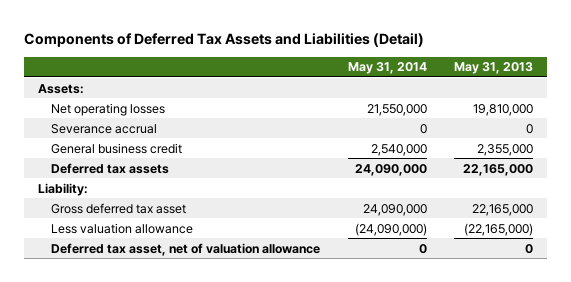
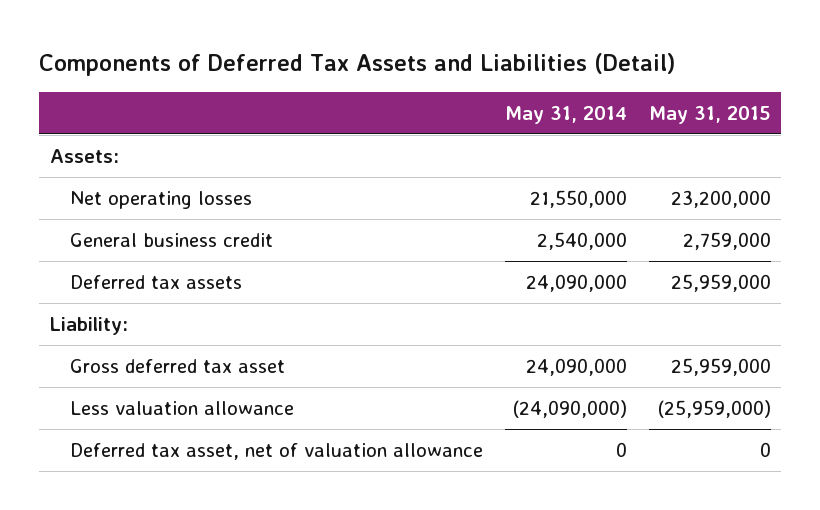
[454,62,534,75] May 31, 2013 -> none
none -> [648,105,771,124] May 31, 2015
[51,123,158,134] Severance accrual -> none

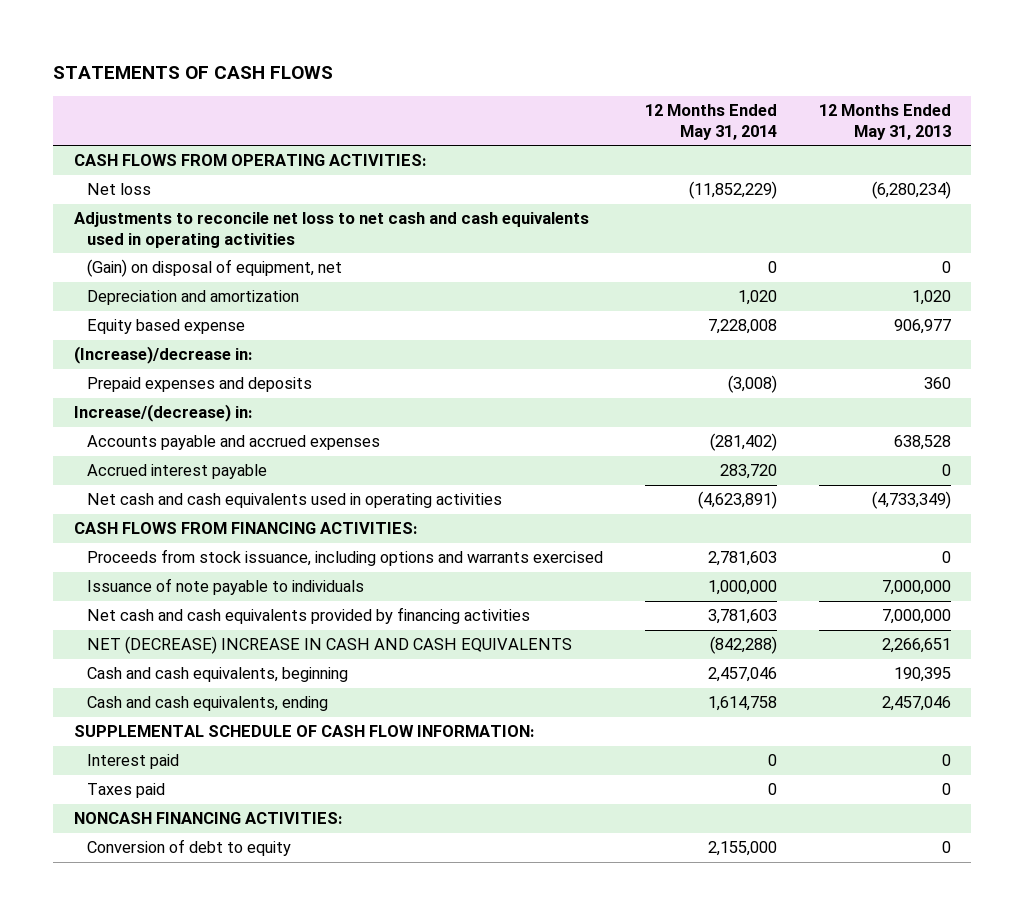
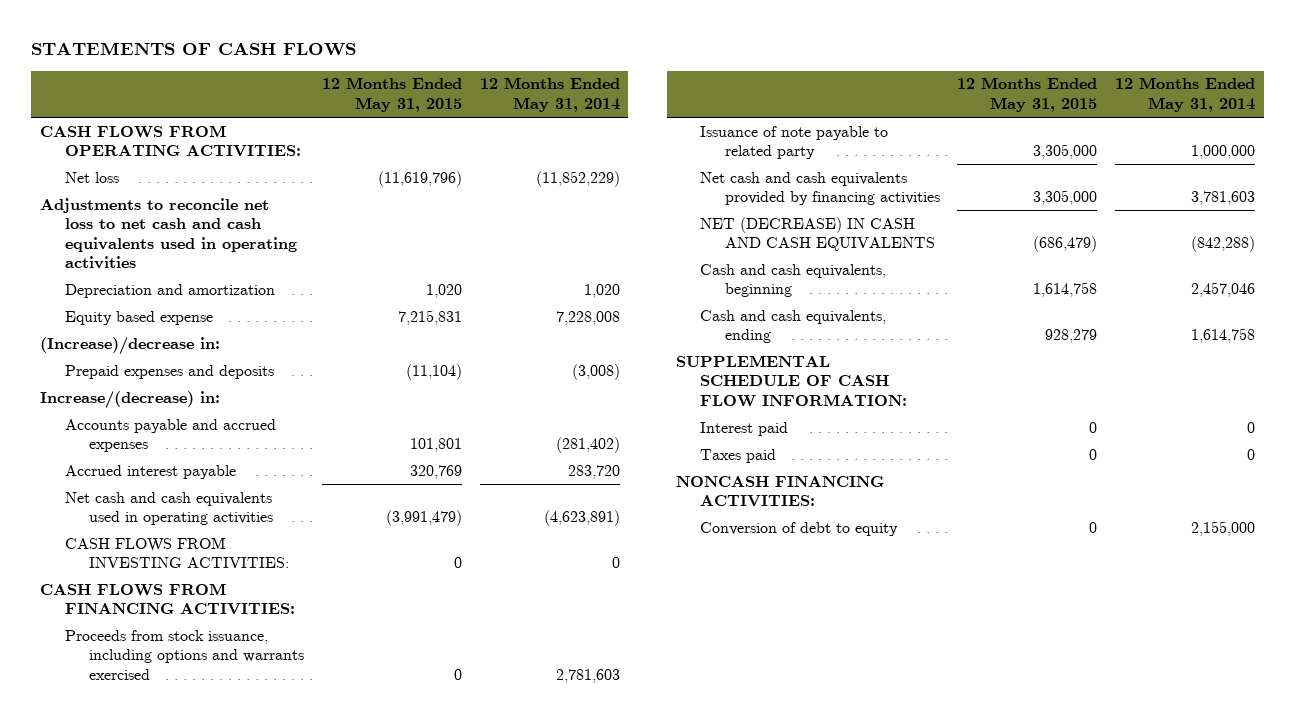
[818,104,951,140] 12 Months Ended May 31, 2013 -> none
none -> [321,77,462,112] 12 Months Ended May 31, 2015
[87,259,343,278] (Gain) on disposal of equipment, net -> none
none -> [64,536,290,569] CASH FLOWS FROM INVESTING ACTIVITIES:
[87,578,365,596] Issuance of note payable to individuals -> [700,125,889,160] Issuance of note payable to related party
[87,636,573,655] NET (DECREASE) INCREASE IN CASH AND CASH EQUIVALENTS -> [700,216,935,252] NET (DECREASE) IN CASH AND CASH EQUIVALENTS

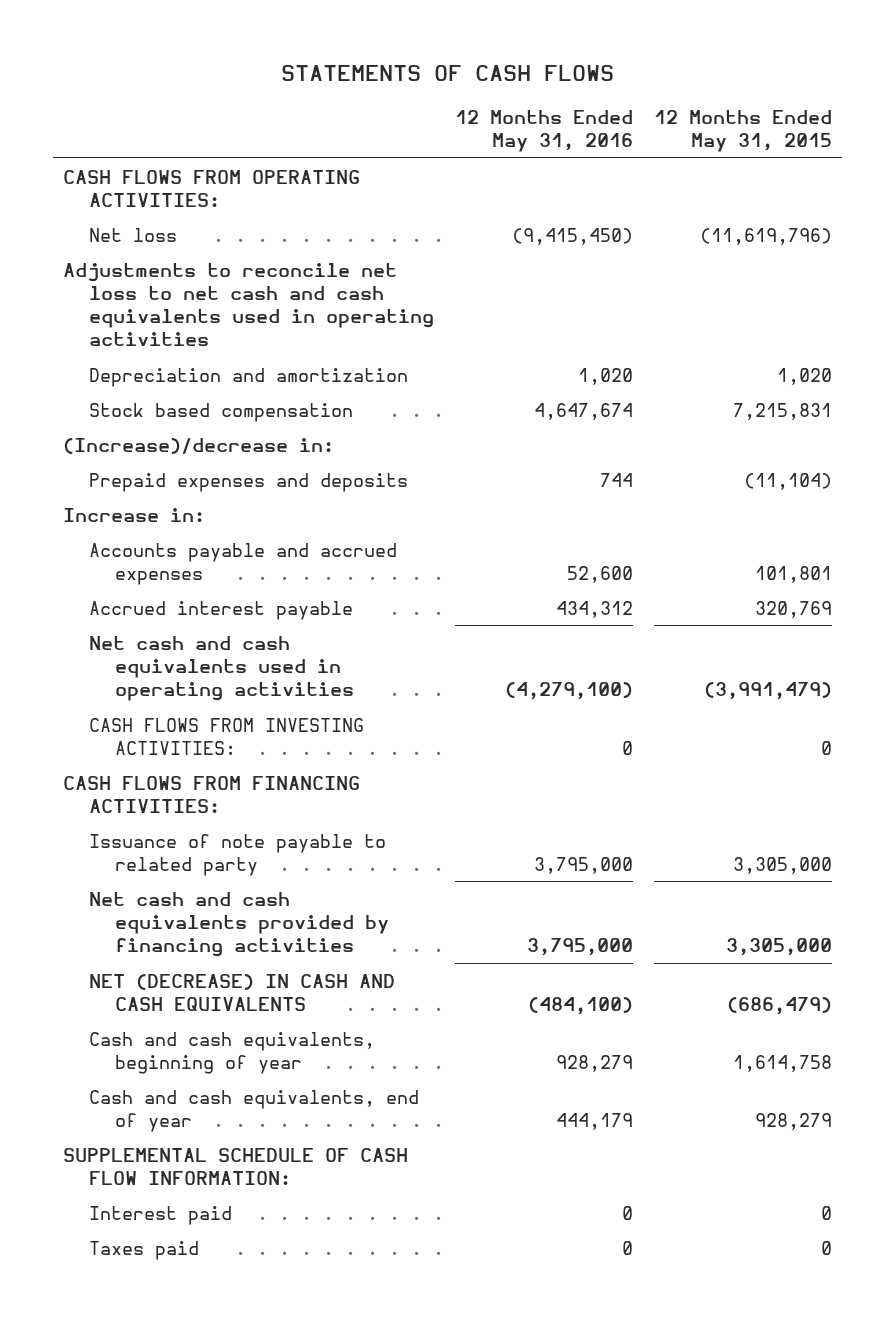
[479,77,620,112] 12 Months Ended May 31, 2014 -> none
none -> [454,109,633,153] 12 Months Ended May 31, 2016
[64,310,213,325] Equity based expense -> [89,402,354,422] Stock based compensation
[40,390,221,409] Increase/(decrease) in: -> [63,507,206,522] Increase in:
[64,629,305,680] Proceeds from stock issuance, including options and warrants exercised -> none
[700,263,887,298] Cash and cash equivalents, beginning -> [89,1031,376,1074] Cash and cash equivalents, beginning of year
[700,309,887,344] Cash and cash equivalents, ending -> [89,1089,420,1132] Cash and cash equivalents, end of year
[675,475,884,508] NONCASH FINANCING ACTIVITIES: -> none
[700,521,899,536] Conversion of debt to equity -> none

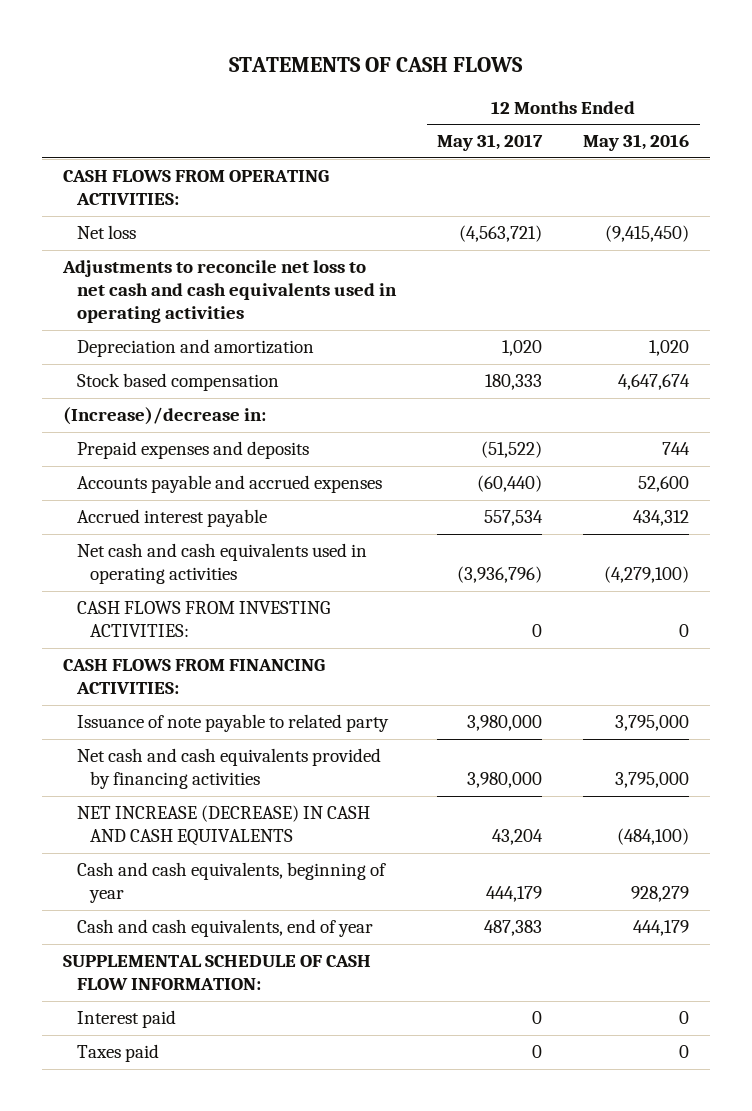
[653,109,832,153] 12 Months Ended May 31, 2015 -> none
none -> [436,134,543,152] May 31, 2017
[63,507,206,522] Increase in: -> none
[89,973,396,1011] NET (DECREASE) IN CASH AND CASH EQUIVALENTS -> [76,805,370,847] NET INCREASE (DECREASE) IN CASH AND CASH EQUIVALENTS

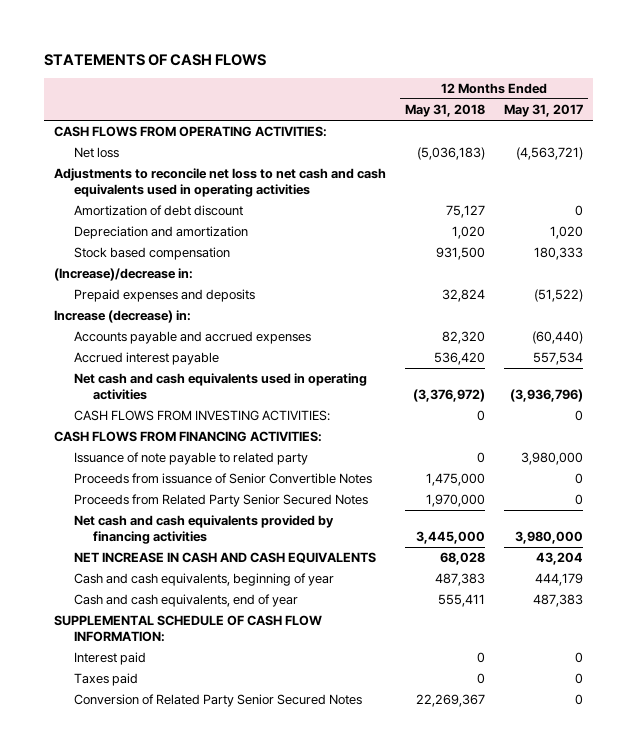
[583,134,690,152] May 31, 2016 -> none
none -> [405,104,486,118] May 31, 2018
none -> [73,205,243,217] Amortization of debt discount
none -> [53,310,191,324] Increase (decrease) in:
none -> [73,473,372,485] Proceeds from issuance of Senior Convertible Notes
none -> [73,494,368,508] Proceeds from Related Party Senior Secured Notes
[76,805,370,847] NET INCREASE (DECREASE) IN CASH AND CASH EQUIVALENTS -> [73,552,376,564] NET INCREASE IN CASH AND CASH EQUIVALENTS
none -> [73,694,362,708] Conversion of Related Party Senior Secured Notes

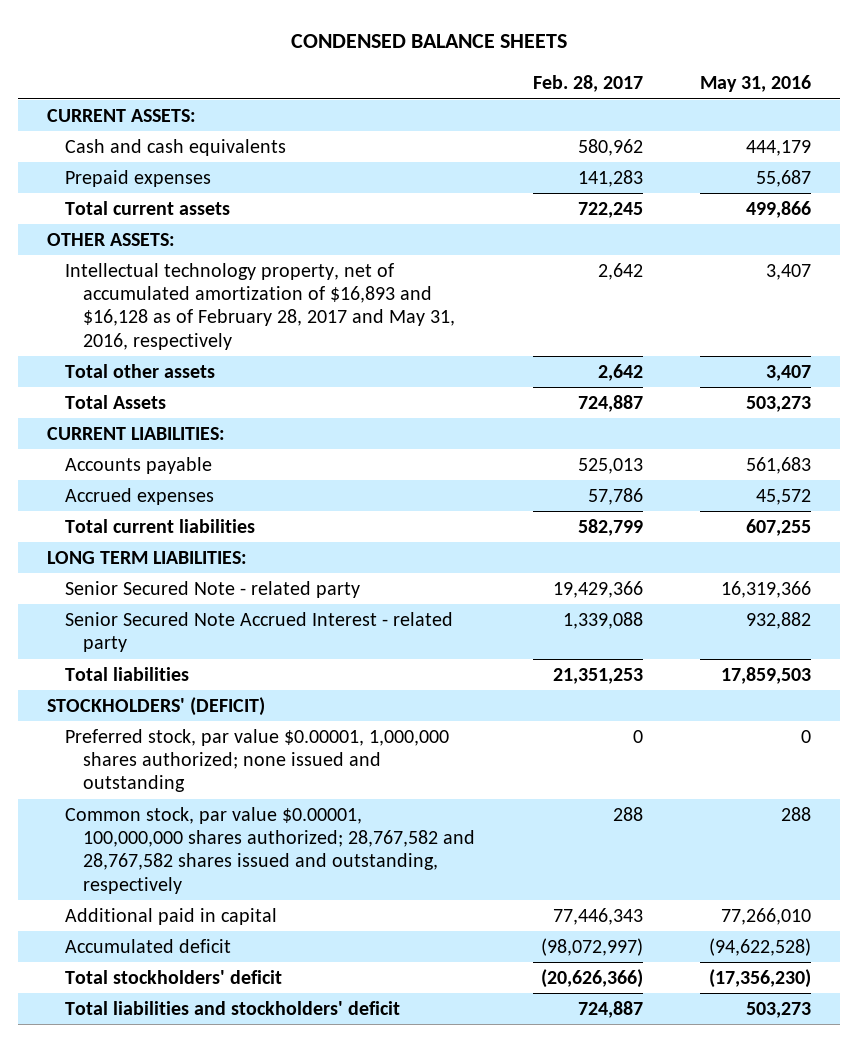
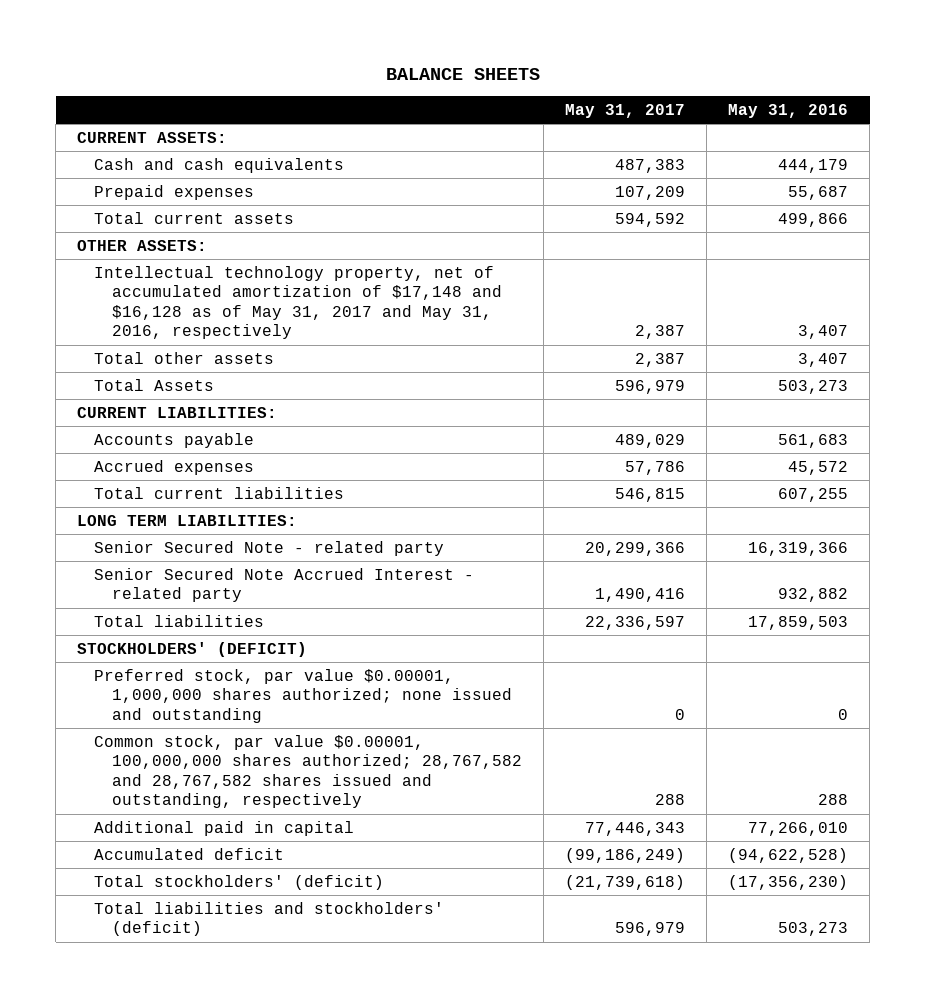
[290,33,567,48] CONDENSED BALANCE SHEETS -> [385,68,540,81] BALANCE SHEETS
[532,75,643,93] Feb. 28, 2017 -> none
none -> [564,103,685,118] May 31, 2017
[64,262,456,350] Intellectual technology property, net of accumulated amortization of $16,893 and $16,128 as of February 28, 2017 and May 31, 2016, respectively -> [94,265,502,340] Intellectual technology property, net of accumulated amortization of $17,148 and $16,128 as of May 31, 2017 and May 31, 2016, respectively
[64,969,282,984] Total stockholders' deficit -> [94,874,385,890] Total stockholders' (deficit)
[64,1000,400,1015] Total liabilities and stockholders' deficit -> [94,901,445,937] Total liabilities and stockholders' (deficit)

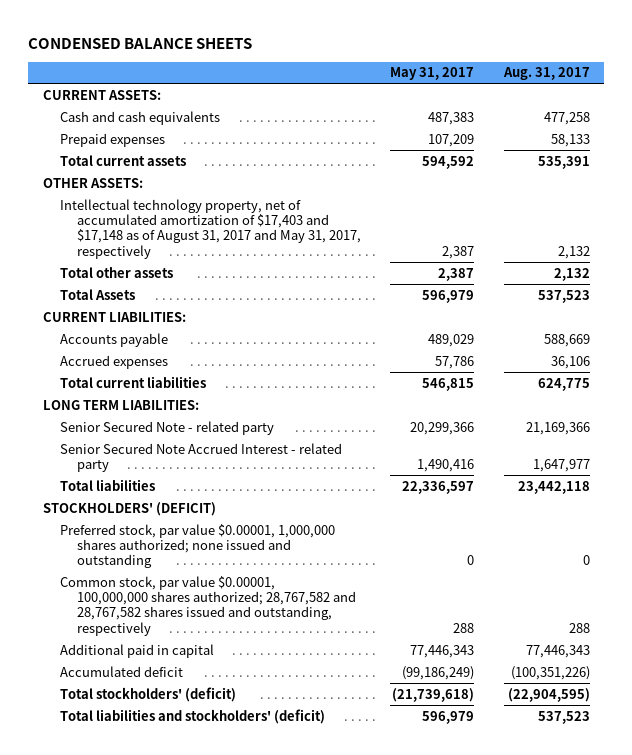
[385,68,540,81] BALANCE SHEETS -> [28,37,253,49] CONDENSED BALANCE SHEETS
[727,103,848,118] May 31, 2016 -> none
none -> [502,67,590,81] Aug. 31, 2017
[94,265,502,340] Intellectual technology property, net of accumulated amortization of $17,148 and $16,128 as of May 31, 2017 and May 31, 2016, respectively -> [59,198,362,259] Intellectual technology property, net of accumulated amortization of $17,403 and $17,148 as of August 31, 2017 and May 31, 2017, respectively

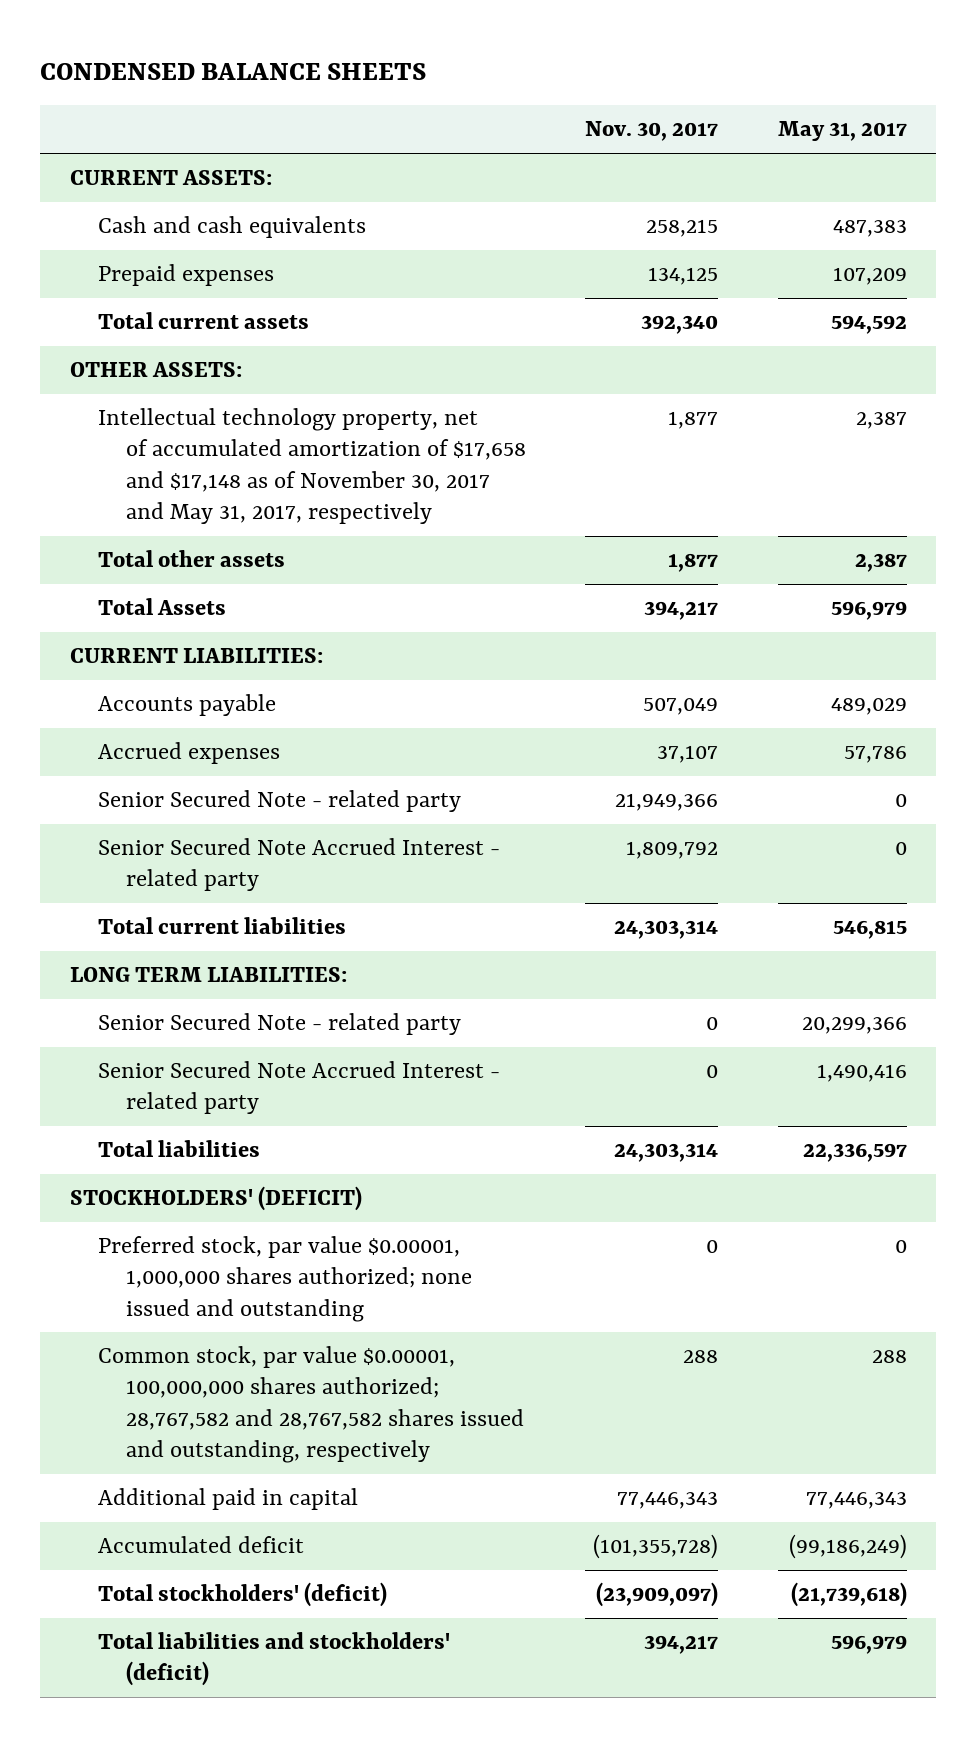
[502,67,590,81] Aug. 31, 2017 -> none
none -> [585,121,719,142] Nov. 30, 2017
[59,198,362,259] Intellectual technology property, net of accumulated amortization of $17,403 and $17,148 as of August 31, 2017 and May 31, 2017, respectively -> [97,408,527,524] Intellectual technology property, net of accumulated amortization of $17,658 and $17,148 as of November 30, 2017 and May 31, 2017, respectively
none -> [97,790,461,813] Senior Secured Note - related party
none -> [97,838,500,892] Senior Secured Note Accrued Interest - related party

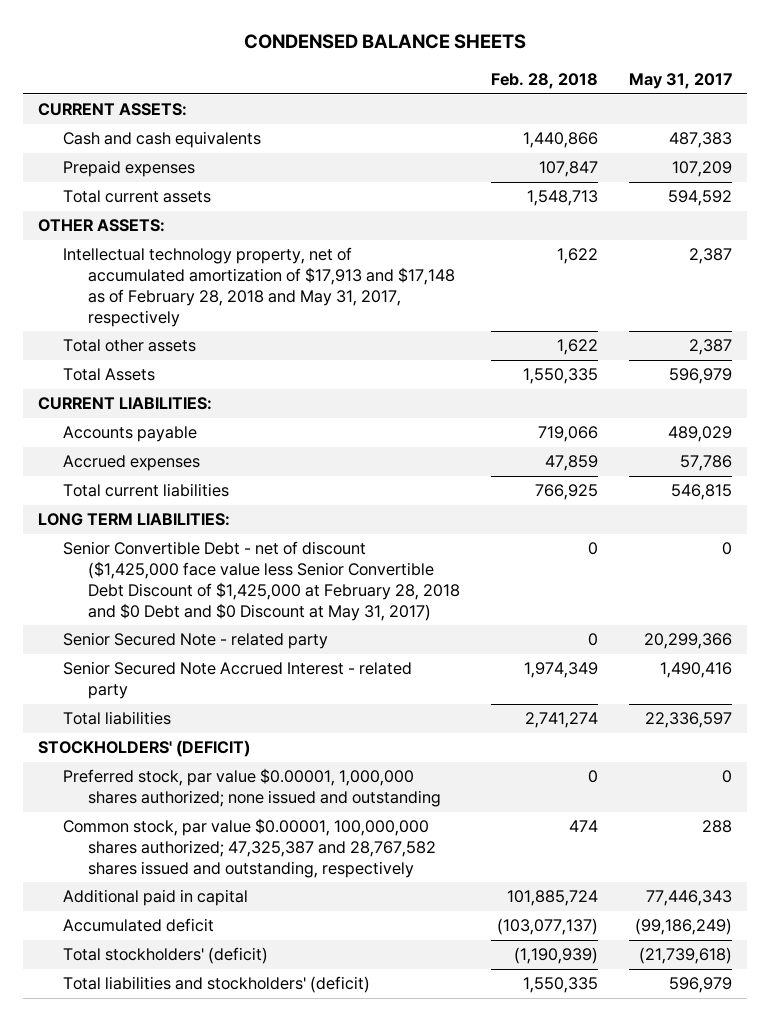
[585,121,719,142] Nov. 30, 2017 -> none
none -> [490,72,598,89] Feb. 28, 2018
[97,408,527,524] Intellectual technology property, net of accumulated amortization of $17,658 and $17,148 as of November 30, 2017 and May 31, 2017, respectively -> [62,247,455,327] Intellectual technology property, net of accumulated amortization of $17,913 and $17,148 as of February 28, 2018 and May 31, 2017, respectively
[97,790,461,813] Senior Secured Note - related party -> none
[97,838,500,892] Senior Secured Note Accrued Interest - related party -> none
none -> [62,541,460,621] Senior Convertible Debt - net of discount ($1,425,000 face value less Senior Convertible Debt Discount of $1,425,000 at February 28, 2018 and $0 Debt and $0 Discount at May 31, 2017)
[97,1346,525,1463] Common stock, par value $0.00001, 100,000,000 shares authorized; 28,767,582 and 28,767,582 shares issued and outstanding, respectively -> [62,818,436,878] Common stock, par value $0.00001, 100,000,000 shares authorized; 47,325,387 and 28,767,582 shares issued and outstanding, respectively

